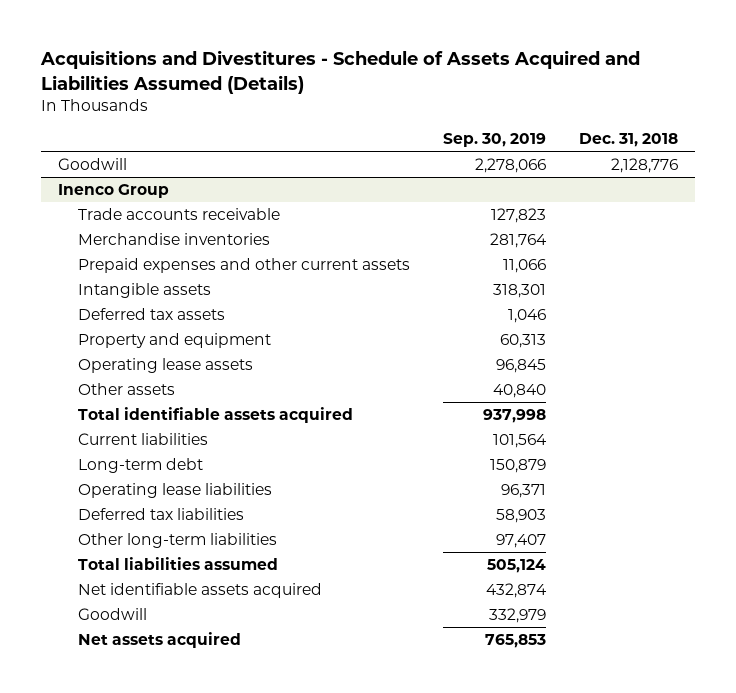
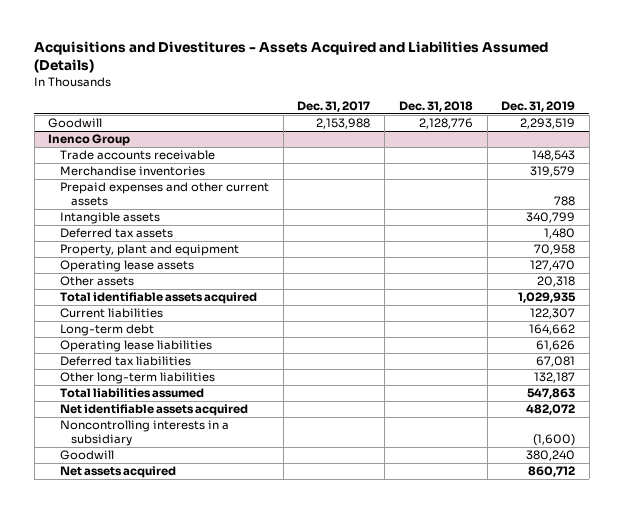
[40,50,641,94] Acquisitions and Divestitures - Schedule of Assets Acquired and Liabilities Assumed (Details) -> [34,41,549,74] Acquisitions and Divestitures - Assets Acquired and Liabilities Assumed (Details)
[442,132,546,147] Sep. 30, 2019 -> none
none -> [297,100,371,112] Dec. 31, 2017
none -> [501,100,576,112] Dec. 31, 2019
[77,332,271,348] Property and equipment -> [59,244,239,257] Property, plant and equipment
none -> [59,420,229,446] Noncontrolling interests in a subsidiary

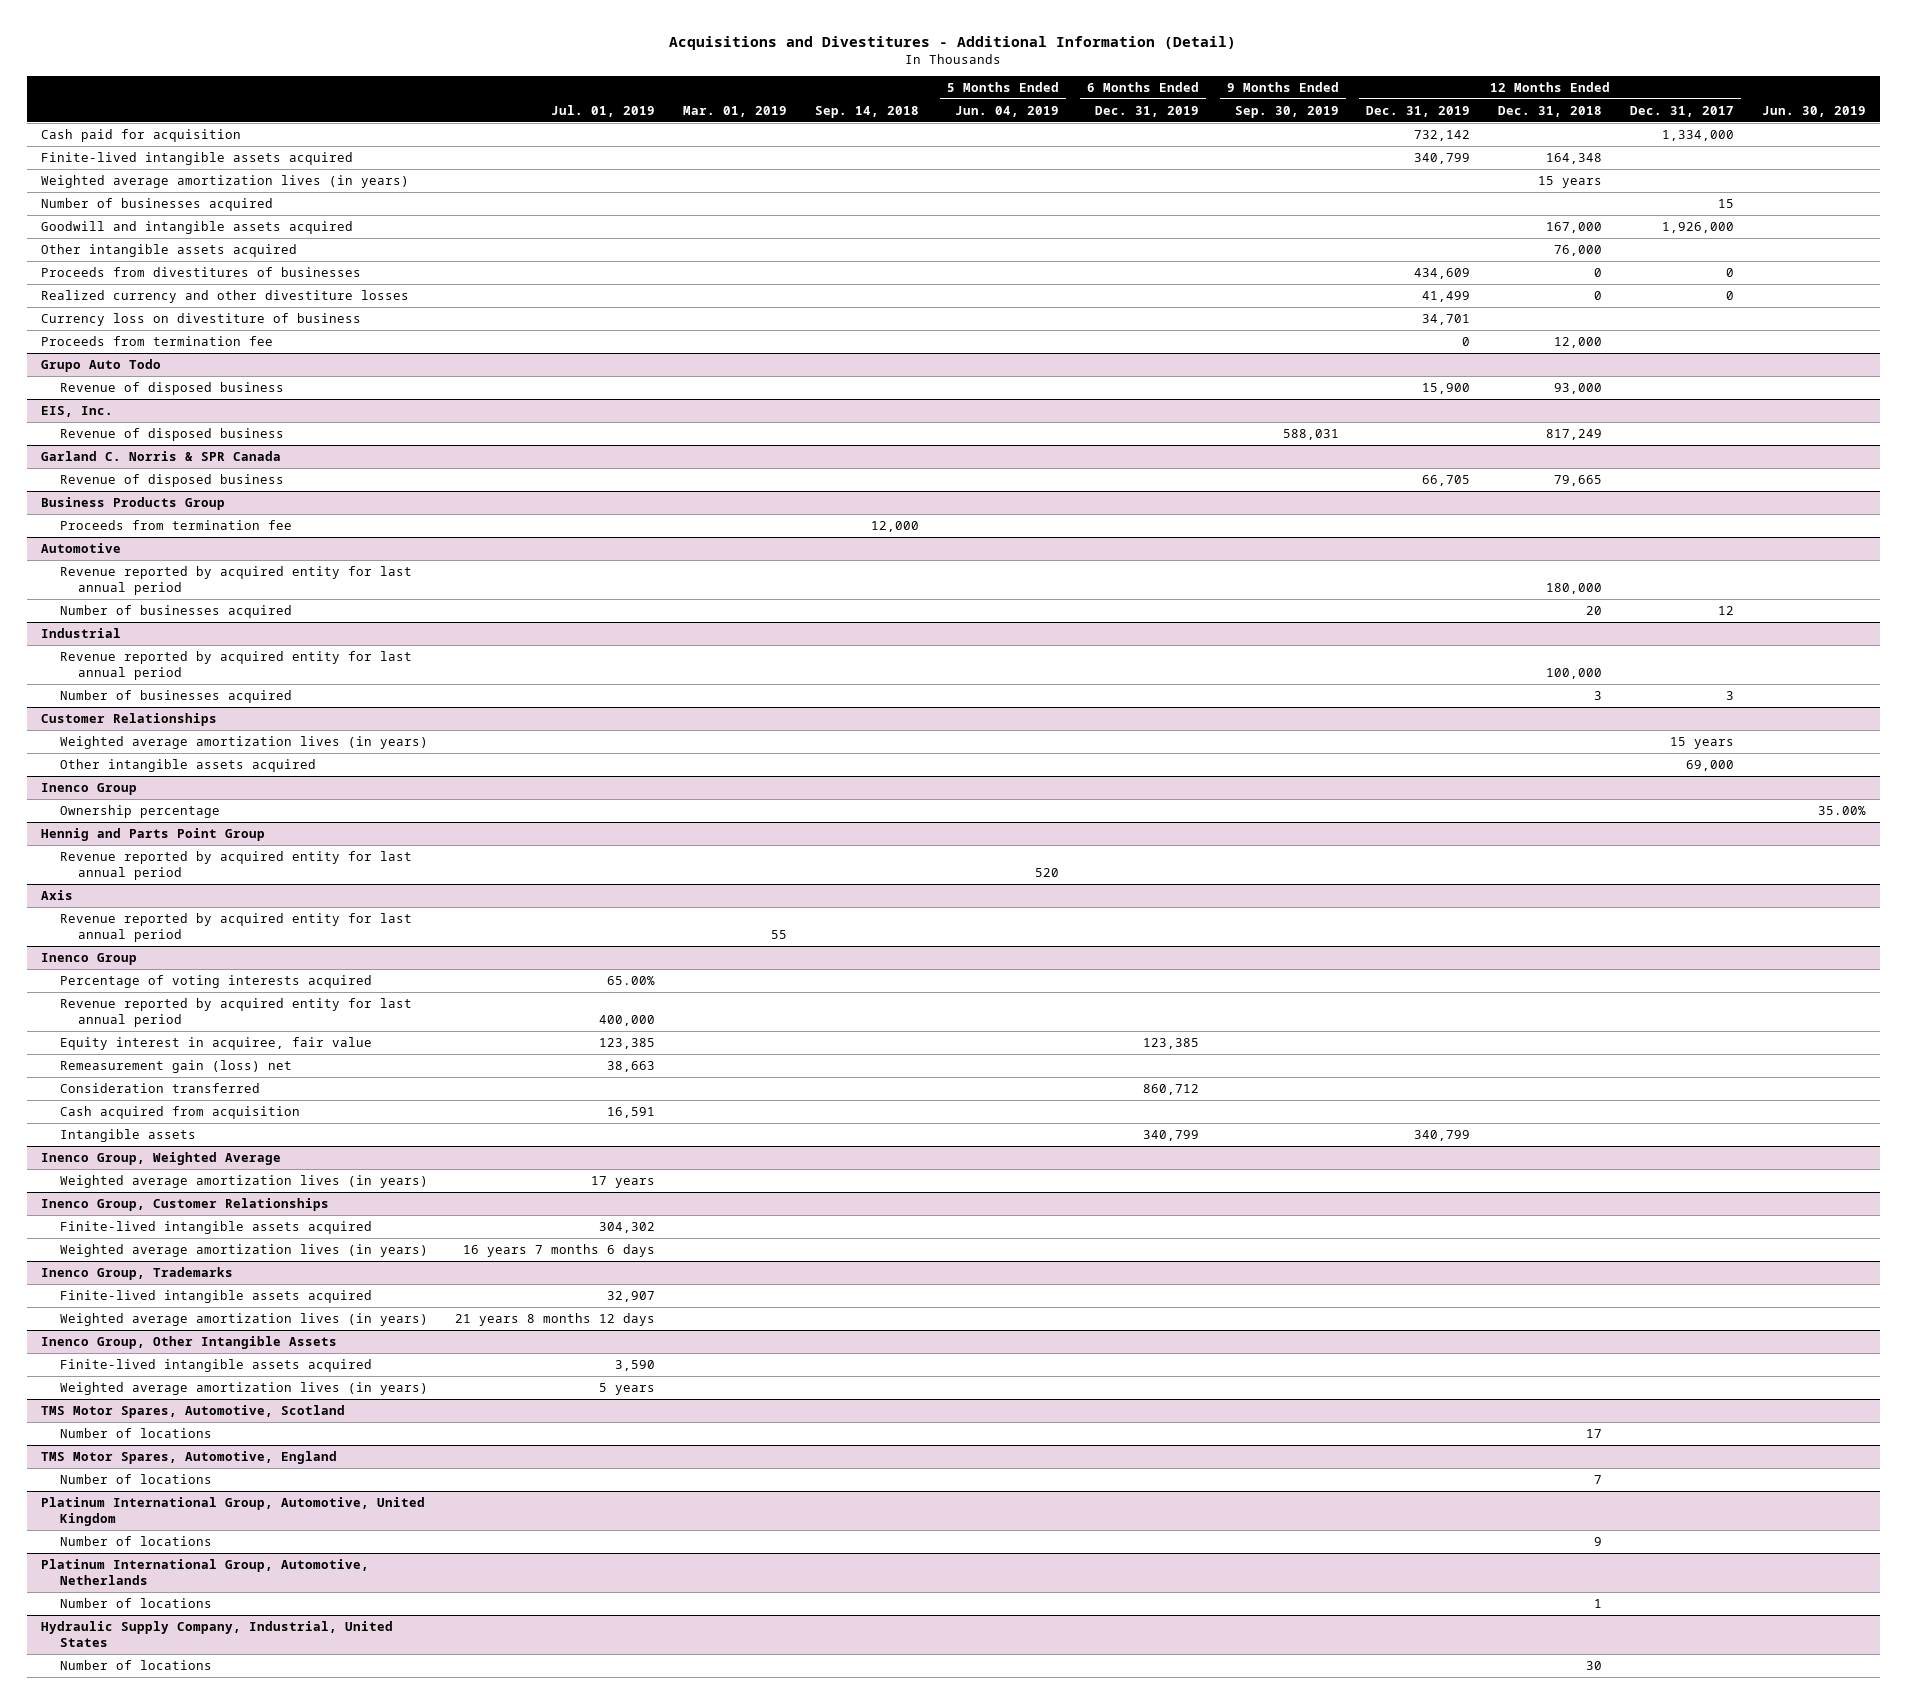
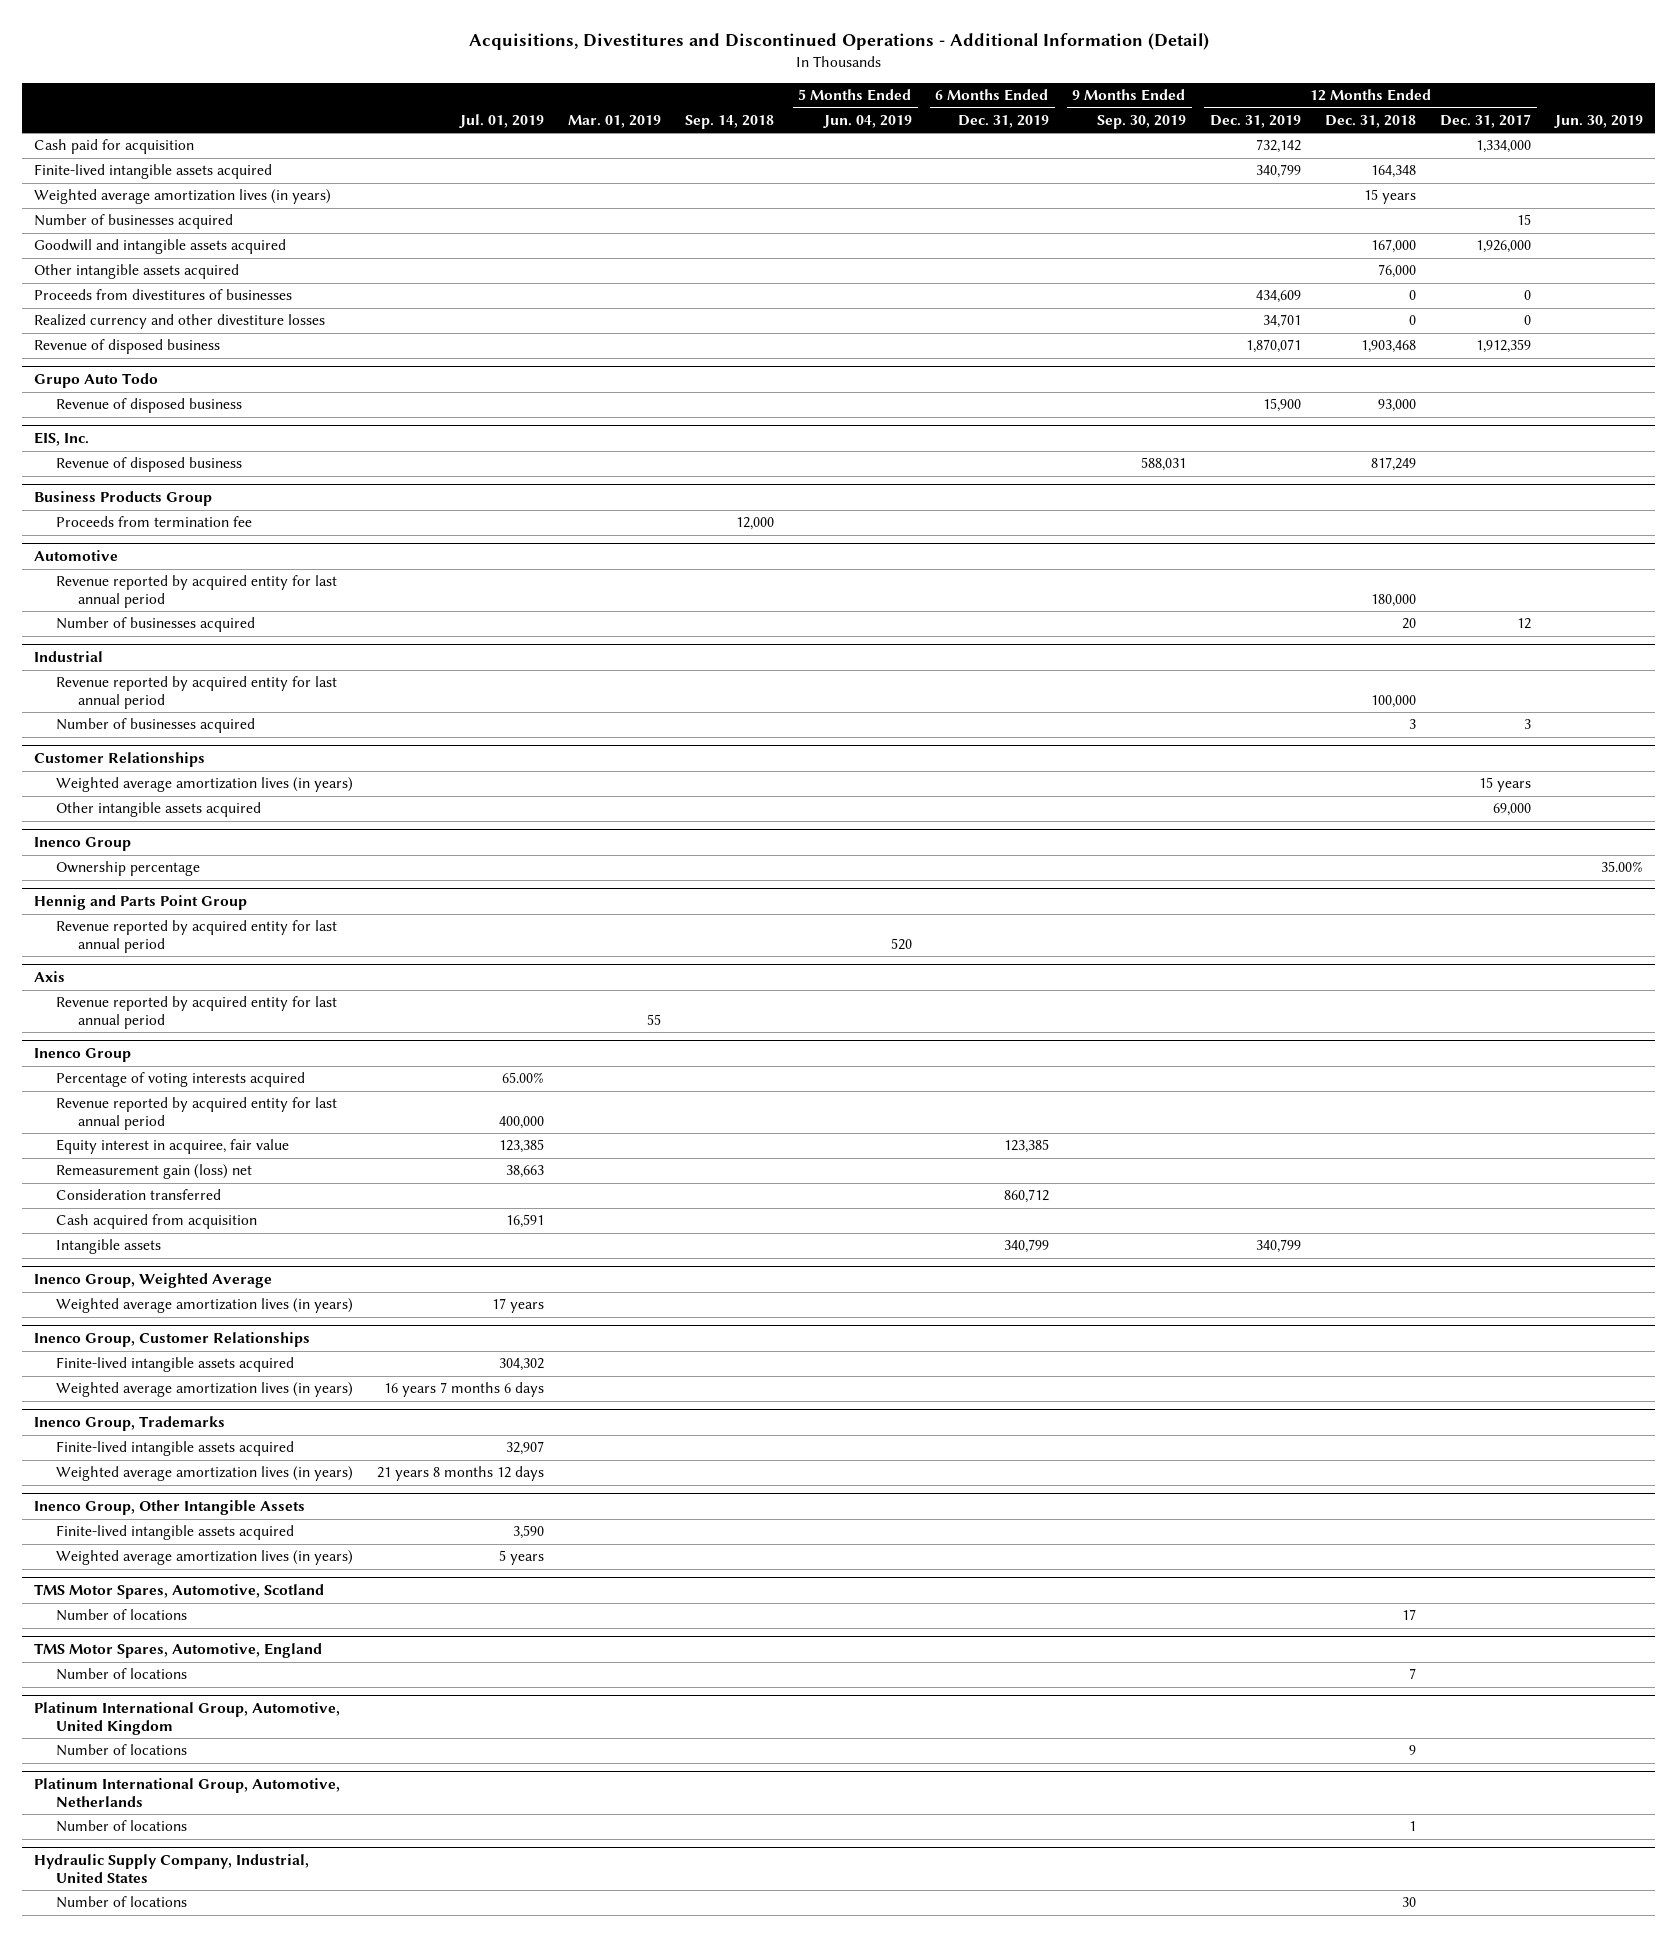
[669,35,1237,50] Acquisitions and Divestitures - Additional Information (Detail) -> [468,33,1209,51] Acquisitions, Divestitures and Discontinued Operations - Additional Information (Detail)
[41,312,362,326] Currency loss on divestiture of business -> none
[41,335,274,346] Proceeds from termination fee -> none
[1422,290,1471,302] 41,499 -> [1262,314,1301,329] 34,701
none -> [34,339,221,355] Revenue of disposed business
[41,450,282,461] Garland C. Norris & SPR Canada -> none
[59,473,284,487] Revenue of disposed business -> none

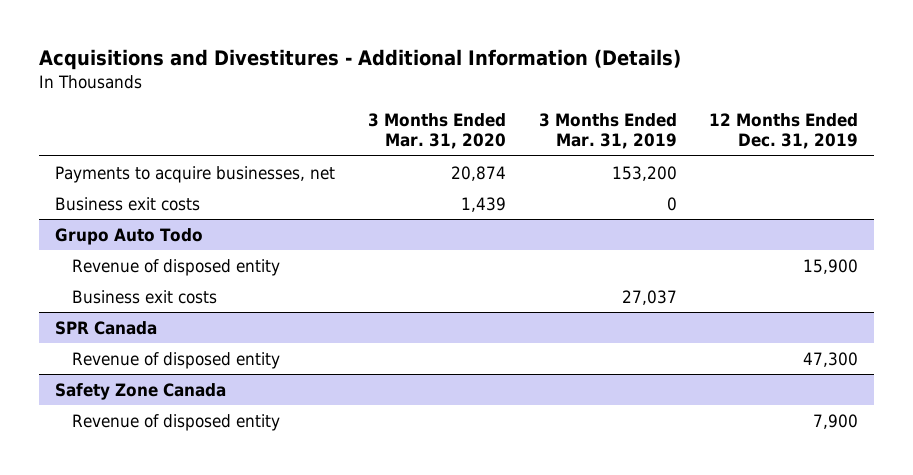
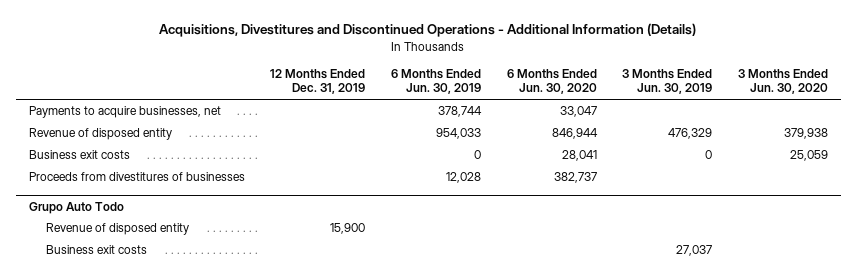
[39,49,682,71] Acquisitions and Divestitures - Additional Information (Details) -> [159,23,697,38] Acquisitions, Divestitures and Discontinued Operations - Additional Information (Details)
[367,113,506,150] 3 Months Ended Mar. 31, 2020 -> none
[538,113,677,150] 3 Months Ended Mar. 31, 2019 -> none
none -> [391,68,482,95] 6 Months Ended Jun. 30, 2019
none -> [506,68,597,95] 6 Months Ended Jun. 30, 2020
none -> [622,68,713,95] 3 Months Ended Jun. 30, 2019
none -> [738,68,829,95] 3 Months Ended Jun. 30, 2020
none -> [28,128,172,141] Revenue of disposed entity
none -> [28,172,245,182] Proceeds from divestitures of businesses
[55,320,158,335] SPR Canada -> none
[71,351,280,369] Revenue of disposed entity -> none
[55,382,227,400] Safety Zone Canada -> none
[71,413,280,431] Revenue of disposed entity -> none

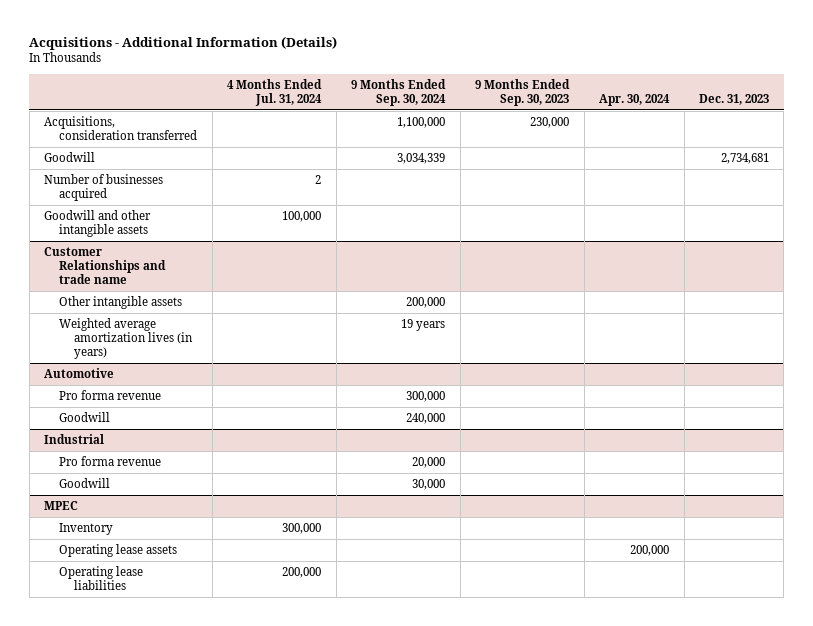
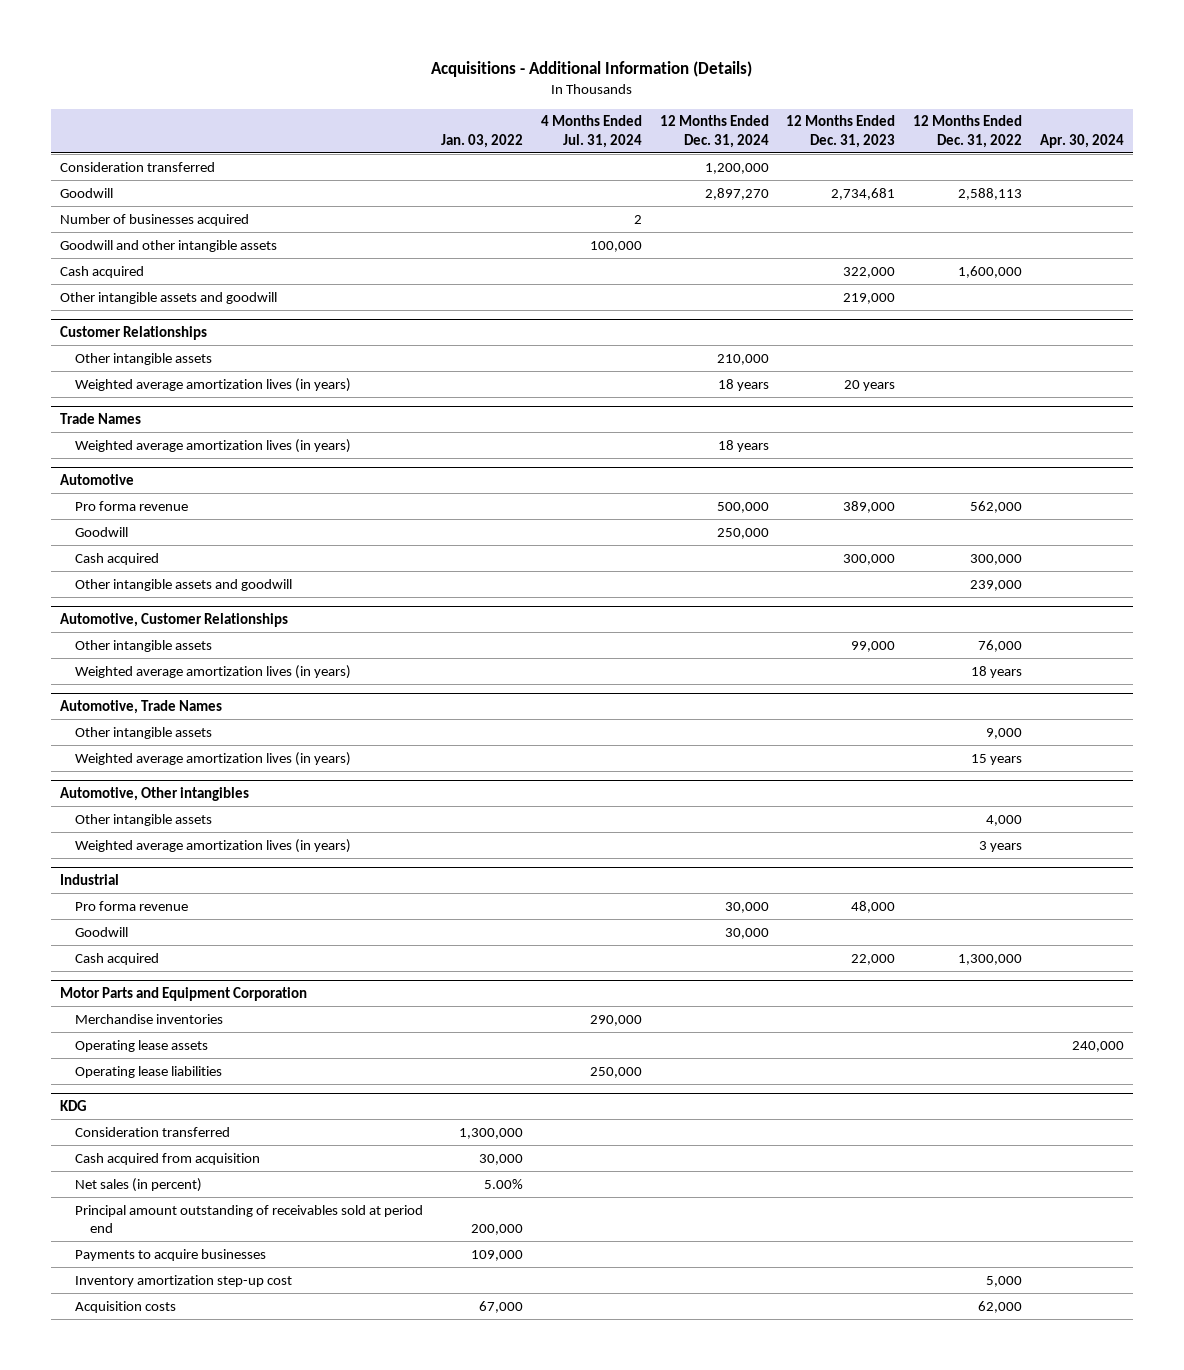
[351,78,447,106] 9 Months Ended Sep. 30, 2024 -> none
[475,78,571,106] 9 Months Ended Sep. 30, 2023 -> none
[698,93,769,105] Dec. 31, 2023 -> none
none -> [440,133,523,148] Jan. 03, 2022
none -> [659,115,769,148] 12 Months Ended Dec. 31, 2024
none -> [786,115,896,148] 12 Months Ended Dec. 31, 2023
none -> [913,115,1023,148] 12 Months Ended Dec. 31, 2022
[44,116,198,141] Acquisitions, consideration transferred -> [59,161,215,172] Consideration transferred
none -> [59,265,144,278] Cash acquired
none -> [59,291,277,304] Other intangible assets and goodwill
[44,247,167,285] Customer Relationships and trade name -> [59,325,207,340] Customer Relationships
none -> [59,412,141,424] Trade Names
none -> [74,438,351,453] Weighted average amortization lives (in years)
none -> [74,552,159,565] Cash acquired
none -> [74,578,292,591] Other intangible assets and goodwill
none -> [59,612,288,627] Automotive, Customer Relationships
none -> [74,639,212,652] Other intangible assets
none -> [74,664,351,679] Weighted average amortization lives (in years)
none -> [59,699,222,714] Automotive, Trade Names
none -> [74,726,212,739] Other intangible assets
none -> [74,751,351,766] Weighted average amortization lives (in years)
none -> [59,786,249,801] Automotive, Other intangibles
none -> [74,813,212,826] Other intangible assets
none -> [74,838,351,853] Weighted average amortization lives (in years)
[59,523,114,536] Inventory -> none
none -> [74,952,159,965] Cash acquired
[44,501,79,511] MPEC -> [59,986,307,1001] Motor Parts and Equipment Corporation
none -> [74,1013,223,1024] Merchandise inventories
[630,545,670,557] 200,000 -> [1072,1040,1125,1052] 240,000
[282,567,322,579] 200,000 -> [589,1066,642,1078] 250,000
none -> [59,1099,87,1111] KDG
none -> [74,1126,230,1137] Consideration transferred
none -> [74,1152,260,1165] Cash acquired from acquisition
none -> [74,1177,202,1192] Net sales (in percent)
none -> [74,1204,423,1234] Principal amount outstanding of receivables sold at period end
none -> [74,1248,266,1261] Payments to acquire businesses
none -> [74,1274,292,1287] Inventory amortization step-up cost
none -> [74,1300,176,1313] Acquisition costs

